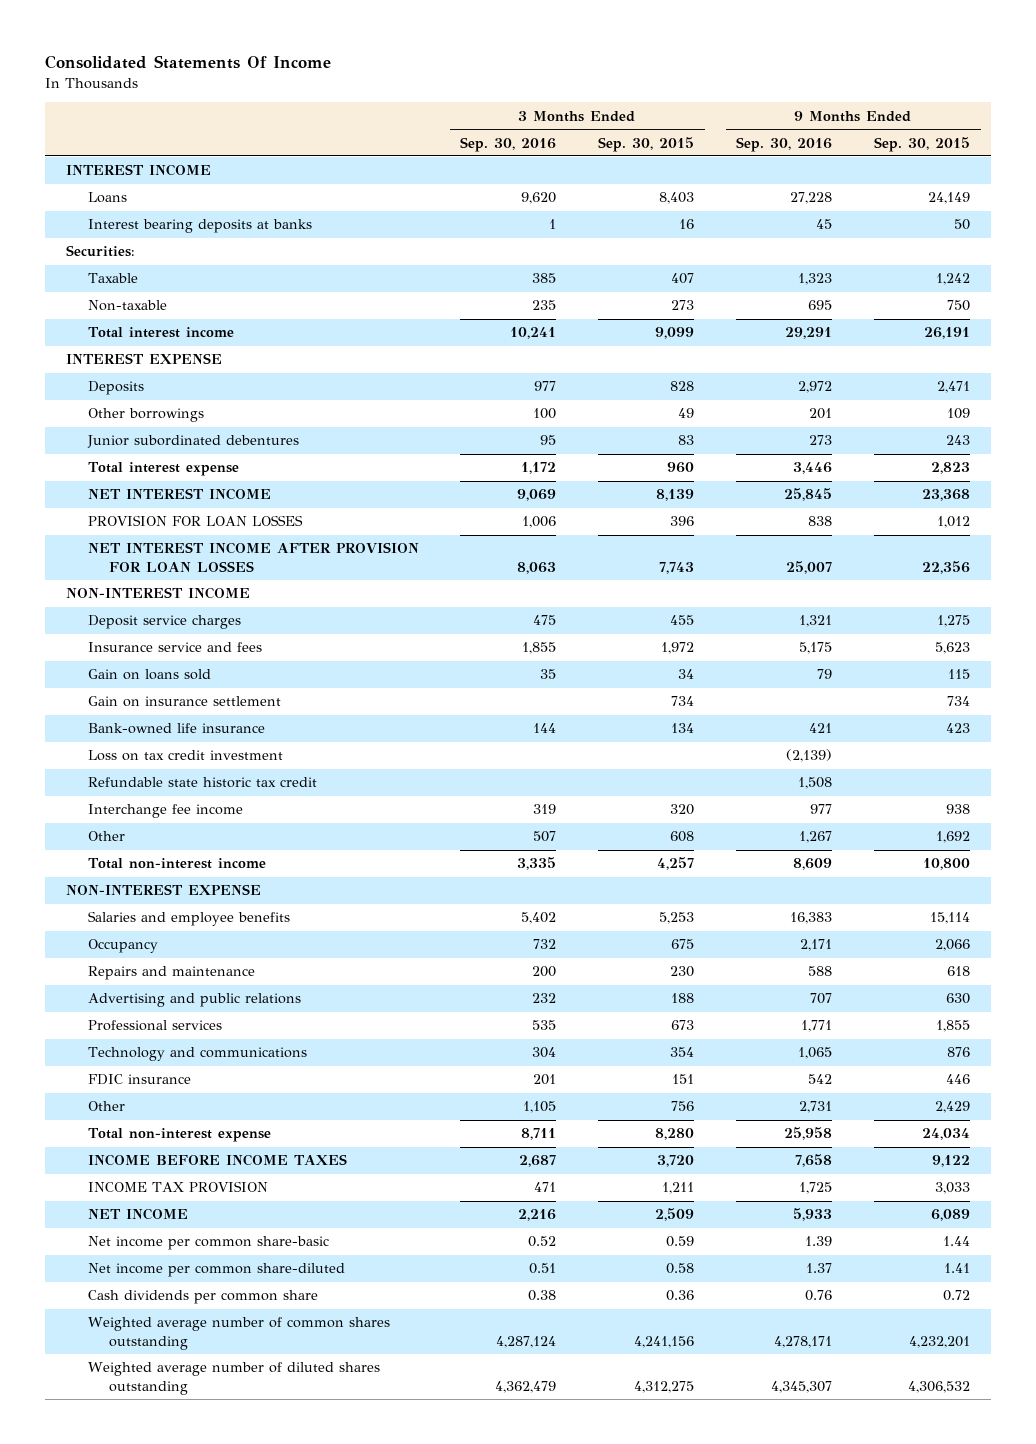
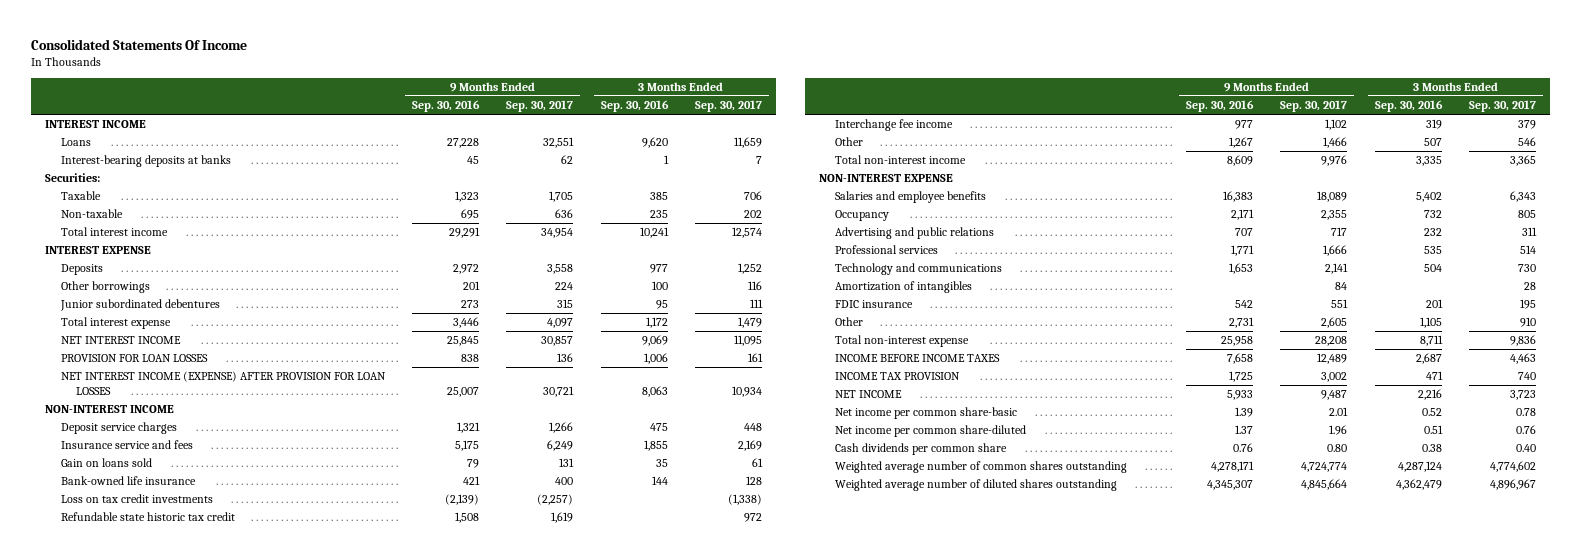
[598,136,695,152] Sep. 30, 2015 -> none
[874,136,971,152] Sep. 30, 2015 -> none
none -> [506,99,574,112] Sep. 30, 2017
none -> [695,99,763,112] Sep. 30, 2017
[87,219,312,234] Interest bearing deposits at banks -> [60,155,231,168] Interest-bearing deposits at banks
[87,542,419,572] NET INTEREST INCOME AFTER PROVISION FOR LOAN LOSSES -> [60,371,386,396] NET INTEREST INCOME (EXPENSE) AFTER PROVISION FOR LOAN LOSSES
[87,696,281,708] Gain on insurance settlement -> none
[87,750,283,762] Loss on tax credit investment -> [60,494,213,504] Loss on tax credit investments
[87,966,255,981] Repairs and maintenance -> none
[532,1047,557,1059] 304 -> [1423,264,1442,273] 504
[798,1047,833,1060] 1,065 -> [1229,263,1254,275] 1,653
none -> [834,281,972,294] Amortization of intangibles

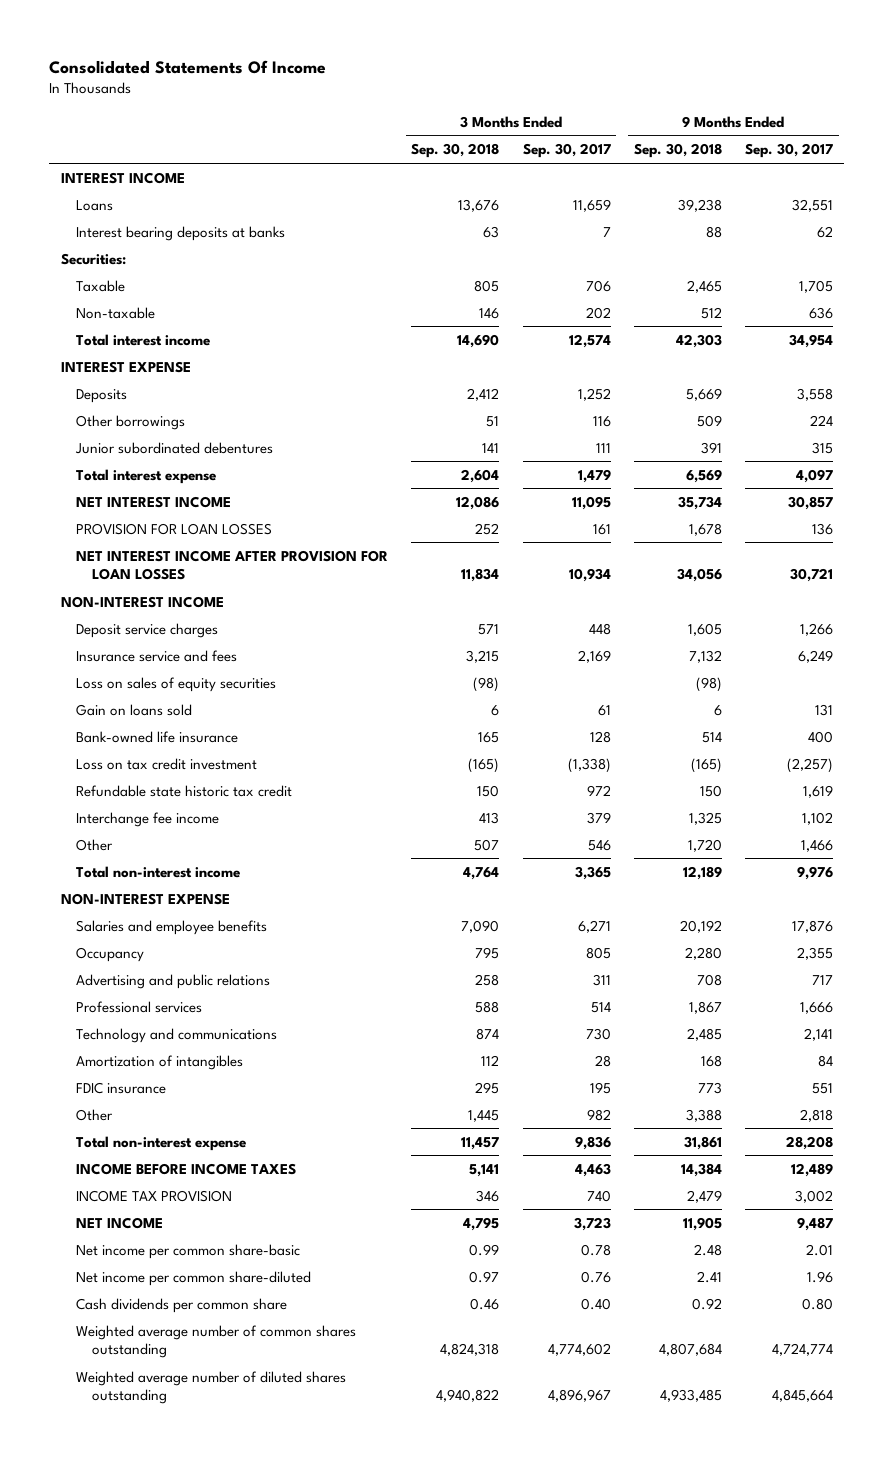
[411,99,480,112] Sep. 30, 2016 -> none
[600,99,669,112] Sep. 30, 2016 -> none
none -> [411,143,500,159] Sep. 30, 2018
none -> [633,143,722,159] Sep. 30, 2018
[60,155,231,168] Interest-bearing deposits at banks -> [76,225,286,241] Interest bearing deposits at banks
[60,371,386,396] NET INTEREST INCOME (EXPENSE) AFTER PROVISION FOR LOAN LOSSES -> [76,549,389,581] NET INTEREST INCOME AFTER PROVISION FOR LOAN LOSSES
none -> [76,676,277,692] Loss on sales of equity securities
[60,494,213,504] Loss on tax credit investments -> [76,757,258,770] Loss on tax credit investment
[1317,191,1348,203] 18,089 -> [791,919,833,933] 17,876
[1510,191,1537,203] 6,343 -> [577,919,611,933] 6,271
[1321,317,1348,329] 2,605 -> [799,1108,833,1122] 2,818
[1520,317,1537,328] 910 -> [586,1108,611,1121] 982

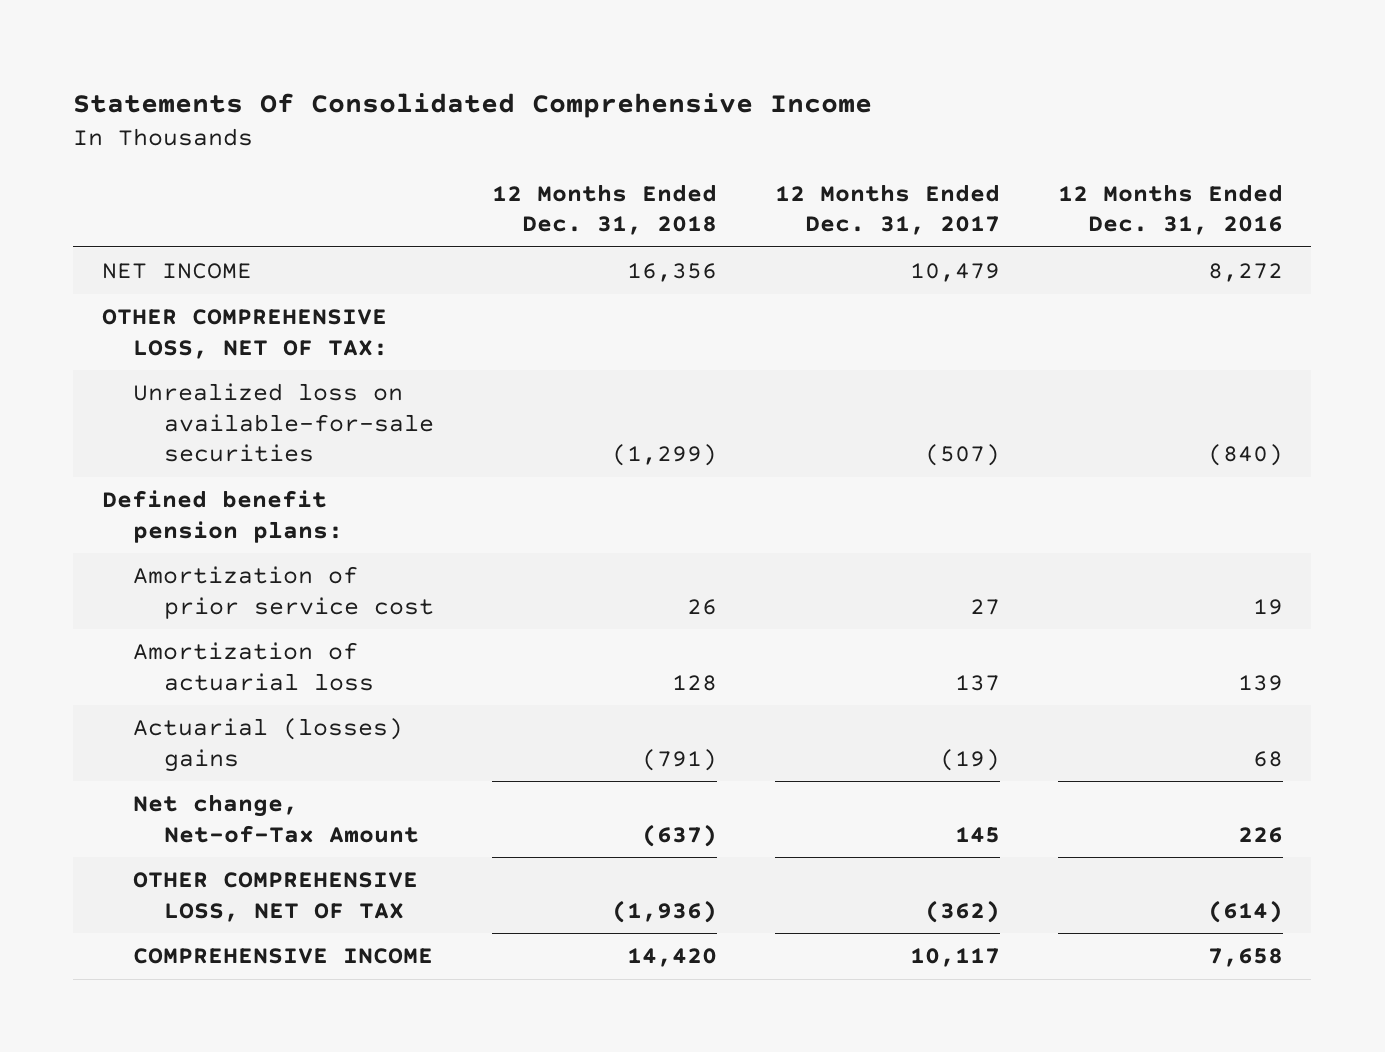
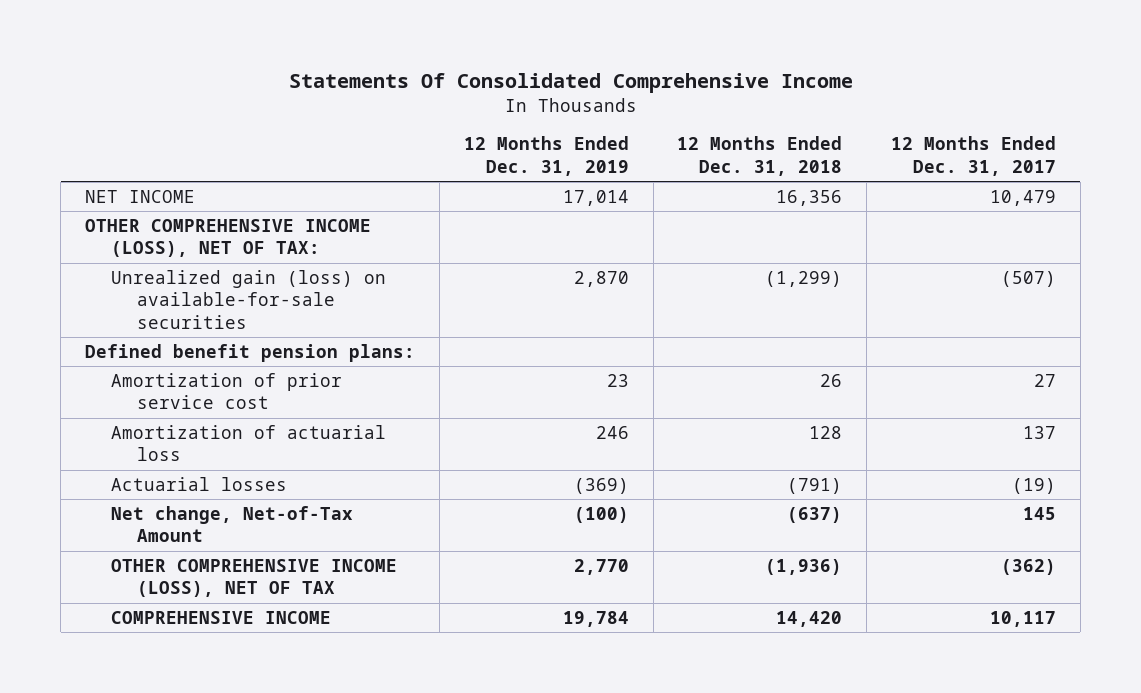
[1057,183,1283,236] 12 Months Ended Dec. 31, 2016 -> none
none -> [463,136,629,177] 12 Months Ended Dec. 31, 2019
[102,309,389,359] OTHER COMPREHENSIVE LOSS, NET OF TAX: -> [85,218,372,258] OTHER COMPREHENSIVE INCOME (LOSS), NET OF TAX:
[133,383,435,463] Unrealized loss on available-for-sale securities -> [110,269,386,330] Unrealized gain (loss) on available-for-sale securities
[133,718,404,772] Actuarial (losses) gains -> [110,476,287,491] Actuarial losses
[133,872,419,922] OTHER COMPREHENSIVE LOSS, NET OF TAX -> [110,558,397,598] OTHER COMPREHENSIVE INCOME (LOSS), NET OF TAX

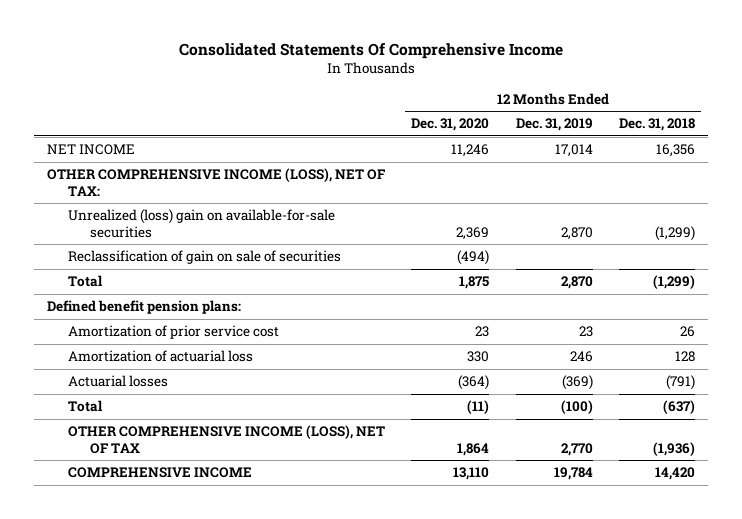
[288,73,853,94] Statements Of Consolidated Comprehensive Income -> [178,42,563,59] Consolidated Statements Of Comprehensive Income
[890,136,1056,177] 12 Months Ended Dec. 31, 2017 -> none
none -> [411,118,490,132] Dec. 31, 2020
[110,269,386,330] Unrealized gain (loss) on available-for-sale securities -> [68,209,336,239] Unrealized (loss) gain on available-for-sale securities
none -> [68,250,342,265] Reclassification of gain on sale of securities
none -> [68,275,104,288] Total
[110,505,353,543] Net change, Net-of-Tax Amount -> [68,400,104,413] Total

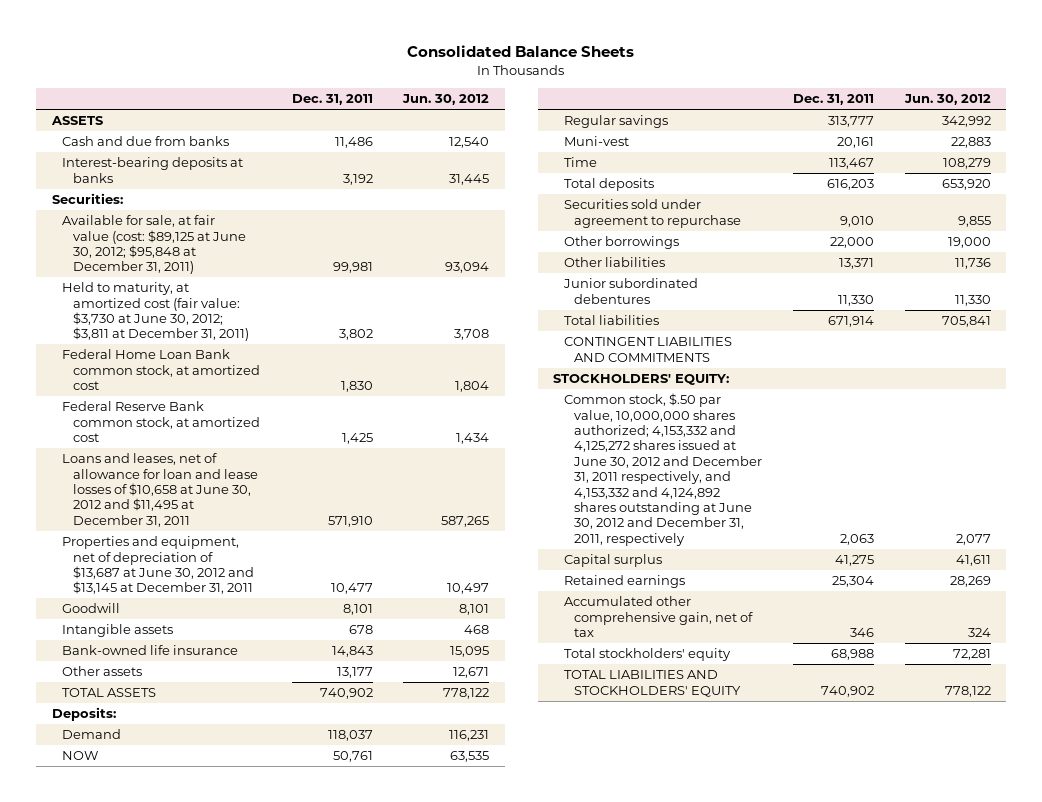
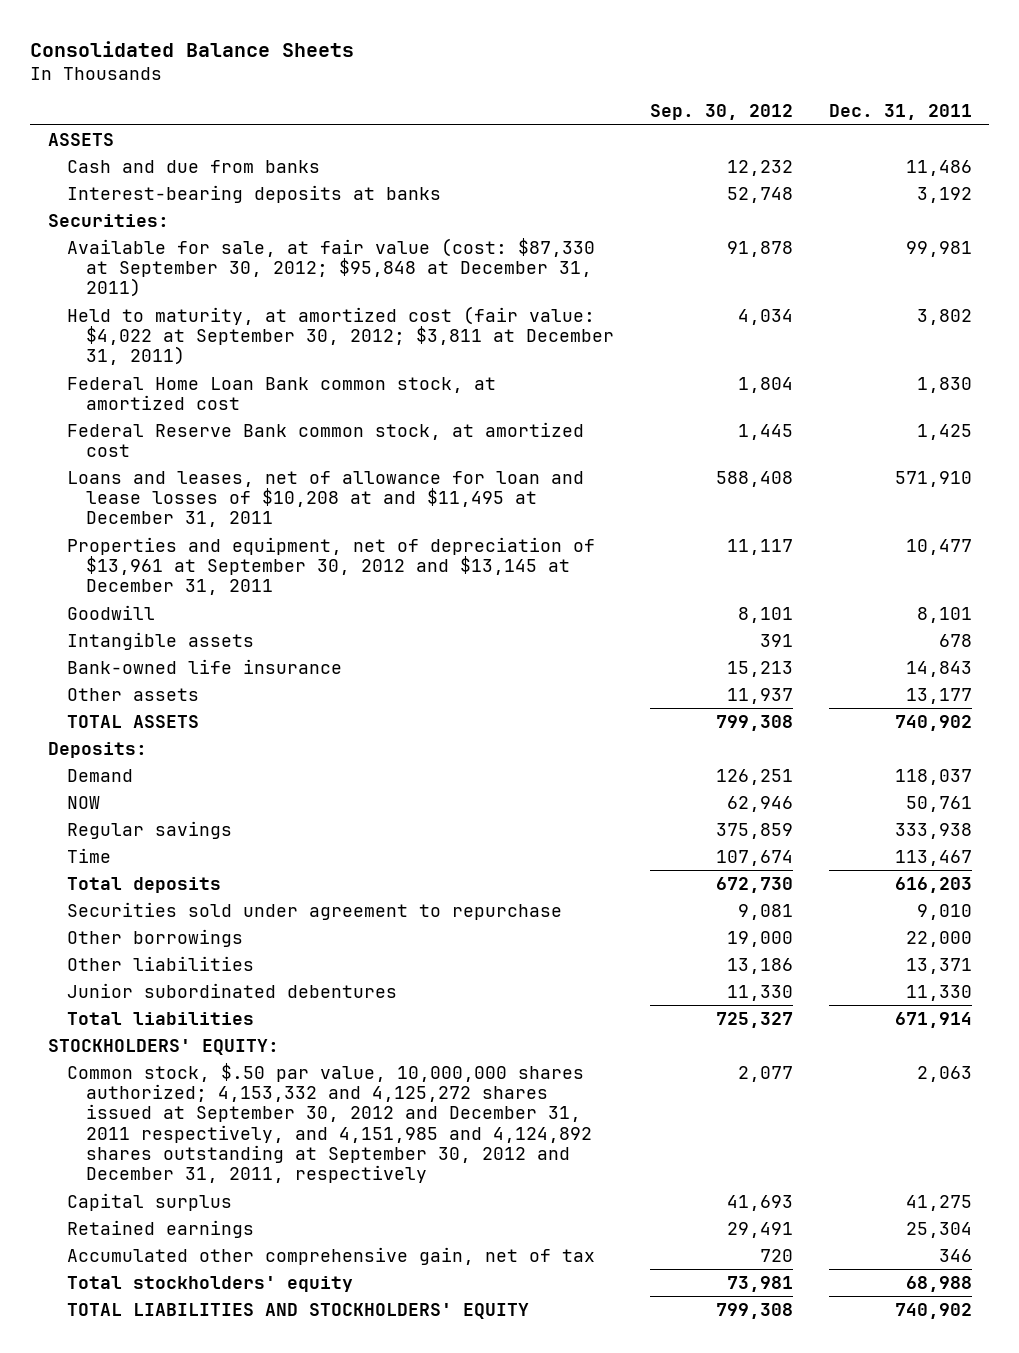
[402,94,490,106] Jun. 30, 2012 -> none
none -> [650,104,794,121] Sep. 30, 2012
[62,215,247,275] Available for sale, at fair value (cost: $89,125 at June 30, 2012; $95,848 at December 31, 2011) -> [67,237,596,298] Available for sale, at fair value (cost: $87,330 at September 30, 2012; $95,848 at December 31, 2011)
[62,282,250,342] Held to maturity, at amortized cost (fair value: $3,730 at June 30, 2012; $3,811 at December 31, 2011) -> [67,305,615,366] Held to maturity, at amortized cost (fair value: $4,022 at September 30, 2012; $3,811 at December 31, 2011)
[62,453,259,527] Loans and leases, net of allowance for loan and lease losses of $10,658 at June 30, 2012 and $11,495 at December 31, 2011 -> [67,470,585,528] Loans and leases, net of allowance for loan and lease losses of $10,208 at and $11,495 at December 31, 2011
[62,536,255,595] Properties and equipment, net of depreciation of $13,687 at June 30, 2012 and $13,145 at December 31, 2011 -> [67,536,596,596] Properties and equipment, net of depreciation of $13,961 at September 30, 2012 and $13,145 at December 31, 2011
[563,136,629,147] Muni-vest -> none
[828,116,875,128] 313,777 -> [894,822,972,839] 333,938
[563,337,732,362] CONTINGENT LIABILITIES AND COMMITMENTS -> none
[563,393,763,546] Common stock, $.50 par value, 10,000,000 shares authorized; 4,153,332 and 4,125,272 shares issued at June 30, 2012 and December 31, 2011 respectively, and 4,153,332 and 4,124,892 shares outstanding at June 30, 2012 and December 31, 2011, respectively -> [67,1062,593,1184] Common stock, $.50 par value, 10,000,000 shares authorized; 4,153,332 and 4,125,272 shares issued at September 30, 2012 and December 31, 2011 respectively, and 4,151,985 and 4,124,892 shares outstanding at September 30, 2012 and December 31, 2011, respectively

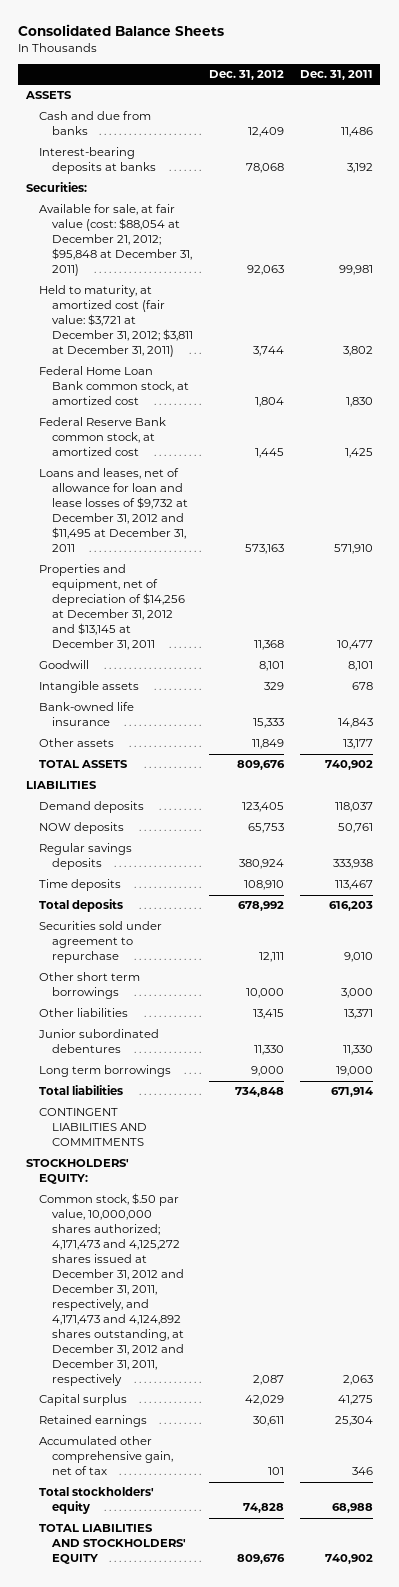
[650,104,794,121] Sep. 30, 2012 -> none
none -> [208,70,284,81] Dec. 31, 2012
[67,237,596,298] Available for sale, at fair value (cost: $87,330 at September 30, 2012; $95,848 at December 31, 2011) -> [39,204,192,277] Available for sale, at fair value (cost: $88,054 at December 21, 2012; $95,848 at December 31, 2011)
[67,305,615,366] Held to maturity, at amortized cost (fair value: $4,022 at September 30, 2012; $3,811 at December 31, 2011) -> [39,285,193,358] Held to maturity, at amortized cost (fair value: $3,721 at December 31, 2012; $3,811 at December 31, 2011)
[67,470,585,528] Loans and leases, net of allowance for loan and lease losses of $10,208 at and $11,495 at December 31, 2011 -> [39,468,188,553] Loans and leases, net of allowance for loan and lease losses of $9,732 at December 31, 2012 and $11,495 at December 31, 2011
[67,536,596,596] Properties and equipment, net of depreciation of $13,961 at September 30, 2012 and $13,145 at December 31, 2011 -> [39,564,185,651] Properties and equipment, net of depreciation of $14,256 at December 31, 2012 and $13,145 at December 31, 2011
[47,741,147,758] Deposits: -> none
none -> [26,781,98,790] LIABILITIES
[67,768,134,782] Demand -> [39,801,145,814] Demand deposits
[67,795,101,809] NOW -> [39,822,125,835] NOW deposits
[67,820,233,839] Regular savings -> [39,843,133,871] Regular savings deposits
[67,847,112,863] Time -> [39,879,122,892] Time deposits
[67,928,244,947] Other borrowings -> [39,972,141,1000] Other short term borrowings
[905,930,972,947] 22,000 -> [340,988,373,999] 3,000
none -> [39,1065,172,1078] Long term borrowings
none -> [39,1108,147,1147] CONTINGENT LIABILITIES AND COMMITMENTS
[67,1062,593,1184] Common stock, $.50 par value, 10,000,000 shares authorized; 4,153,332 and 4,125,272 shares issued at September 30, 2012 and December 31, 2011 respectively, and 4,151,985 and 4,124,892 shares outstanding at September 30, 2012 and December 31, 2011, respectively -> [39,1193,184,1387] Common stock, $.50 par value, 10,000,000 shares authorized; 4,171,473 and 4,125,272 shares issued at December 31, 2012 and December 31, 2011, respectively, and 4,171,473 and 4,124,892 shares outstanding, at December 31, 2012 and December 31, 2011, respectively

